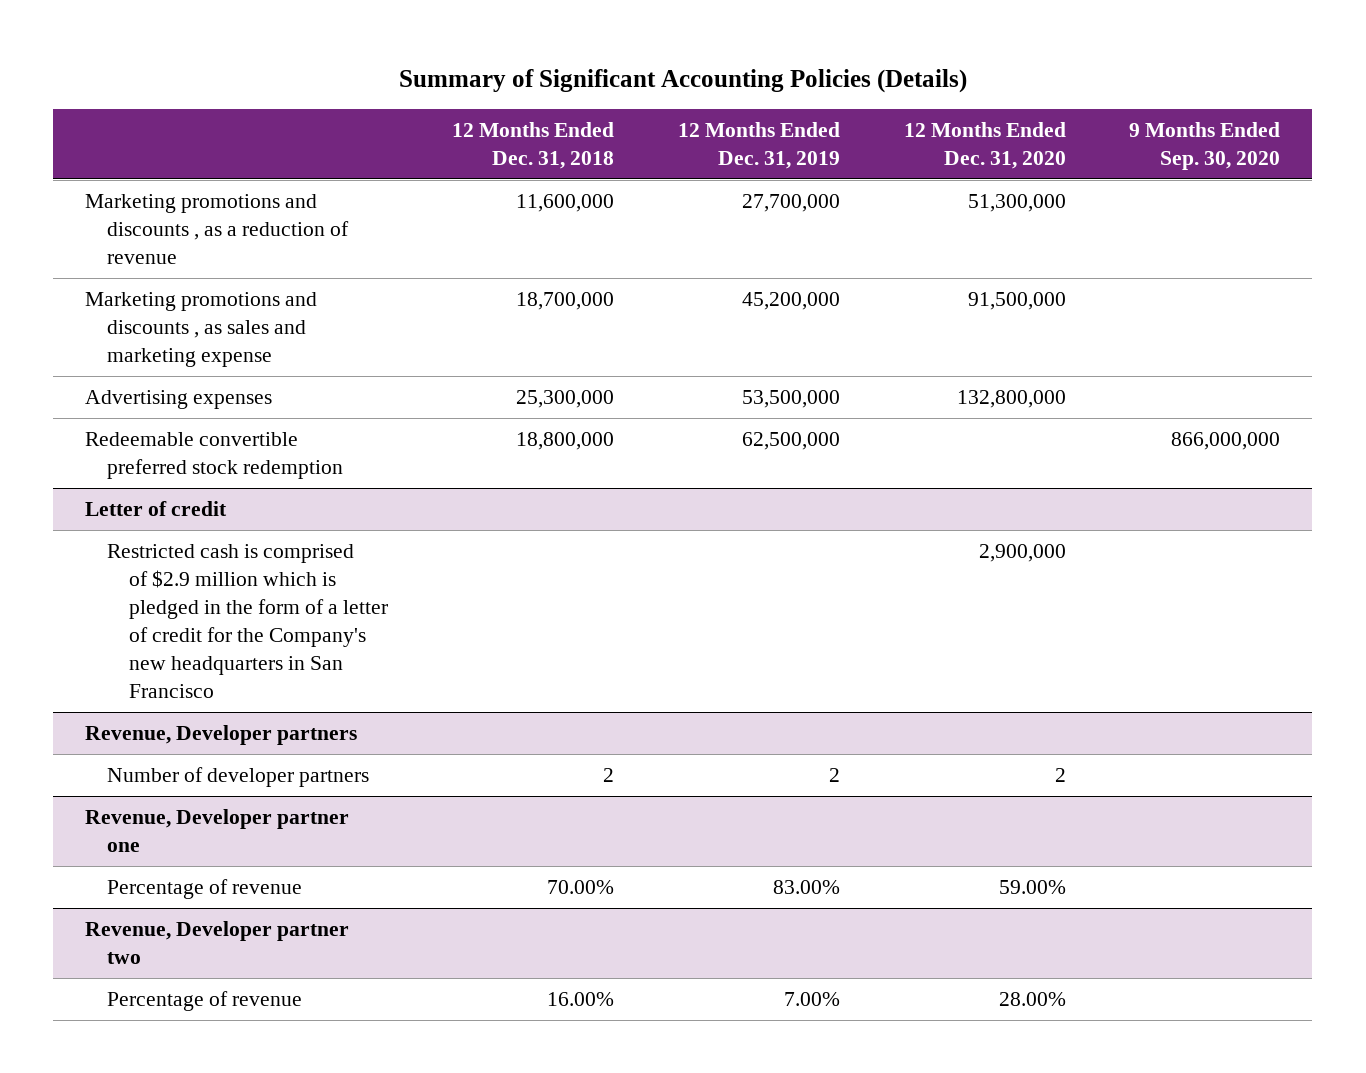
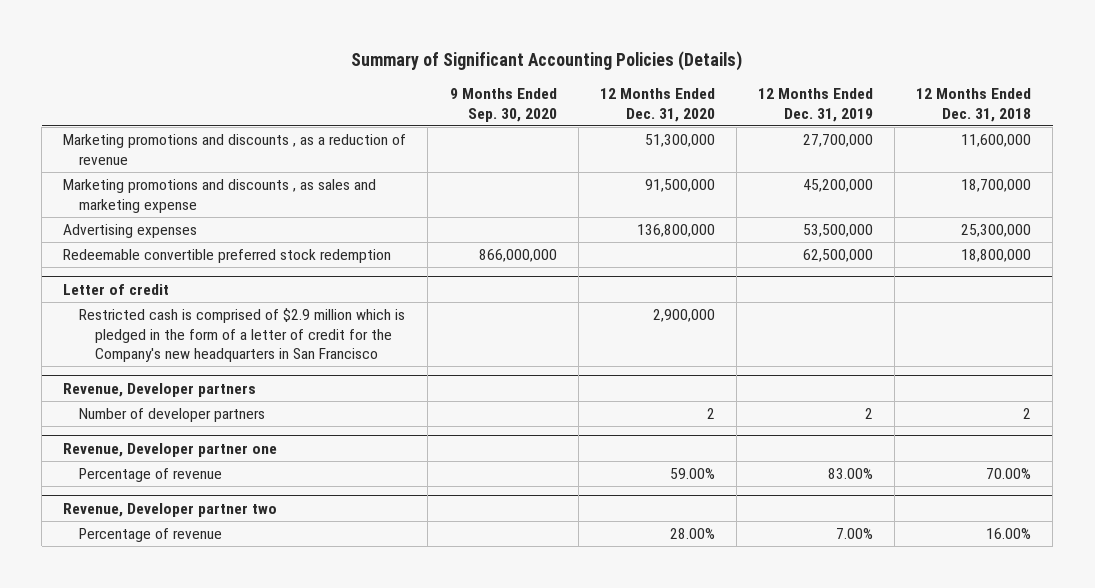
[956,390,1066,409] 132,800,000 -> [636,224,715,238] 136,800,000

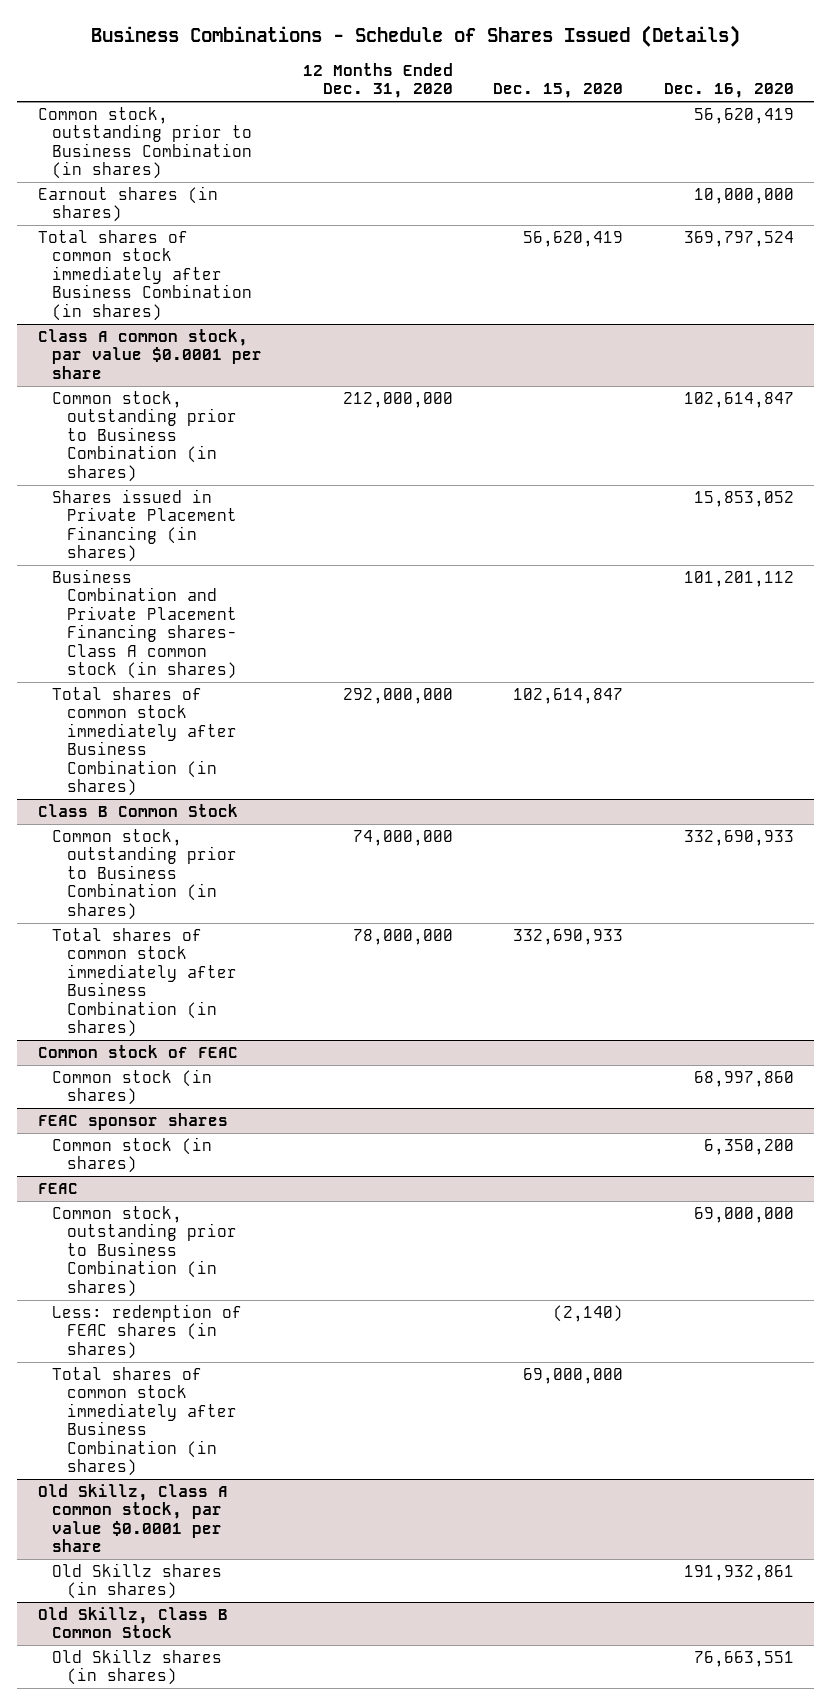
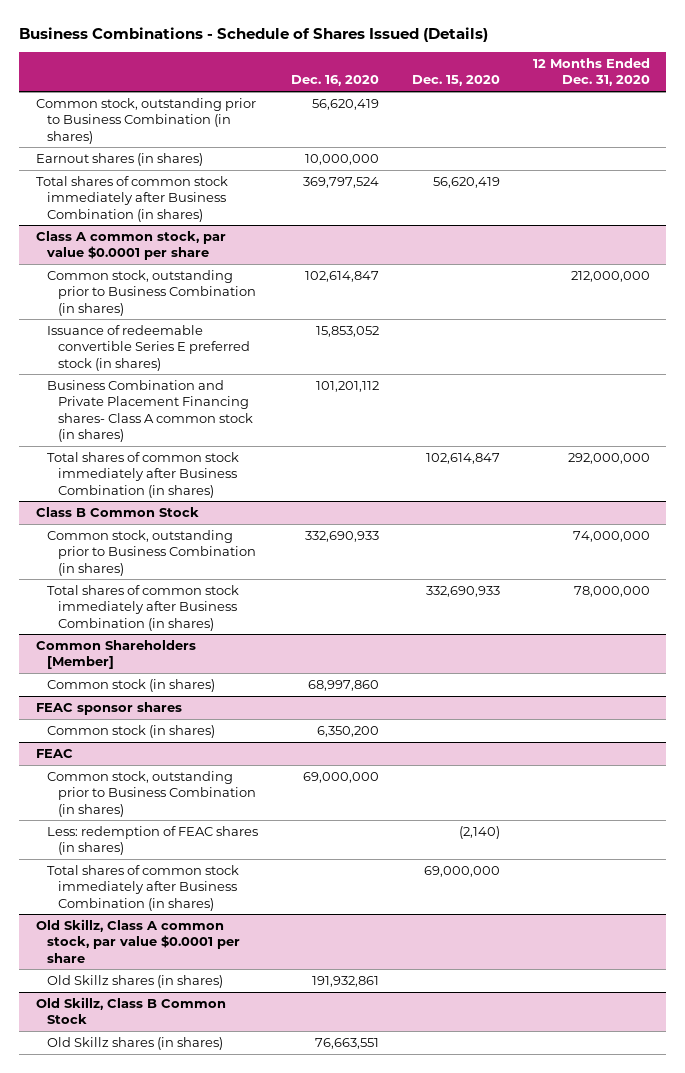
[52,488,238,563] Shares issued in Private Placement Financing (in shares) -> [46,324,251,371] Issuance of redeemable convertible Series E preferred stock (in shares)
[37,1044,238,1058] Common stock of FEAC -> [35,639,196,670] Common Shareholders [Member]

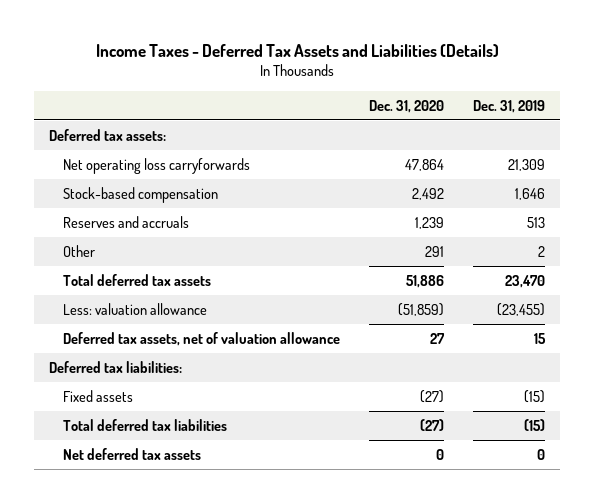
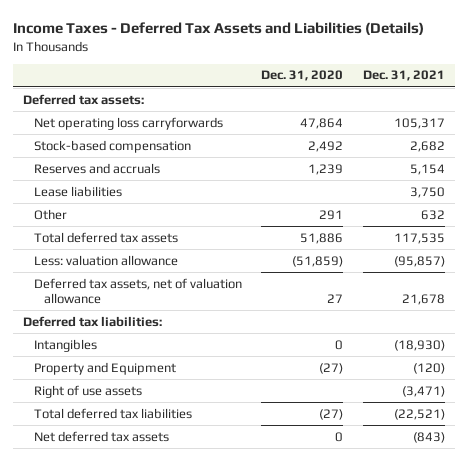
[473,99,546,113] Dec. 31, 2019 -> none
none -> [363,70,446,82] Dec. 31, 2021
none -> [33,185,122,197] Lease liabilities
none -> [33,338,97,352] Intangibles
[62,389,133,402] Fixed assets -> [33,361,176,375] Property and Equipment
none -> [33,384,142,398] Right of use assets

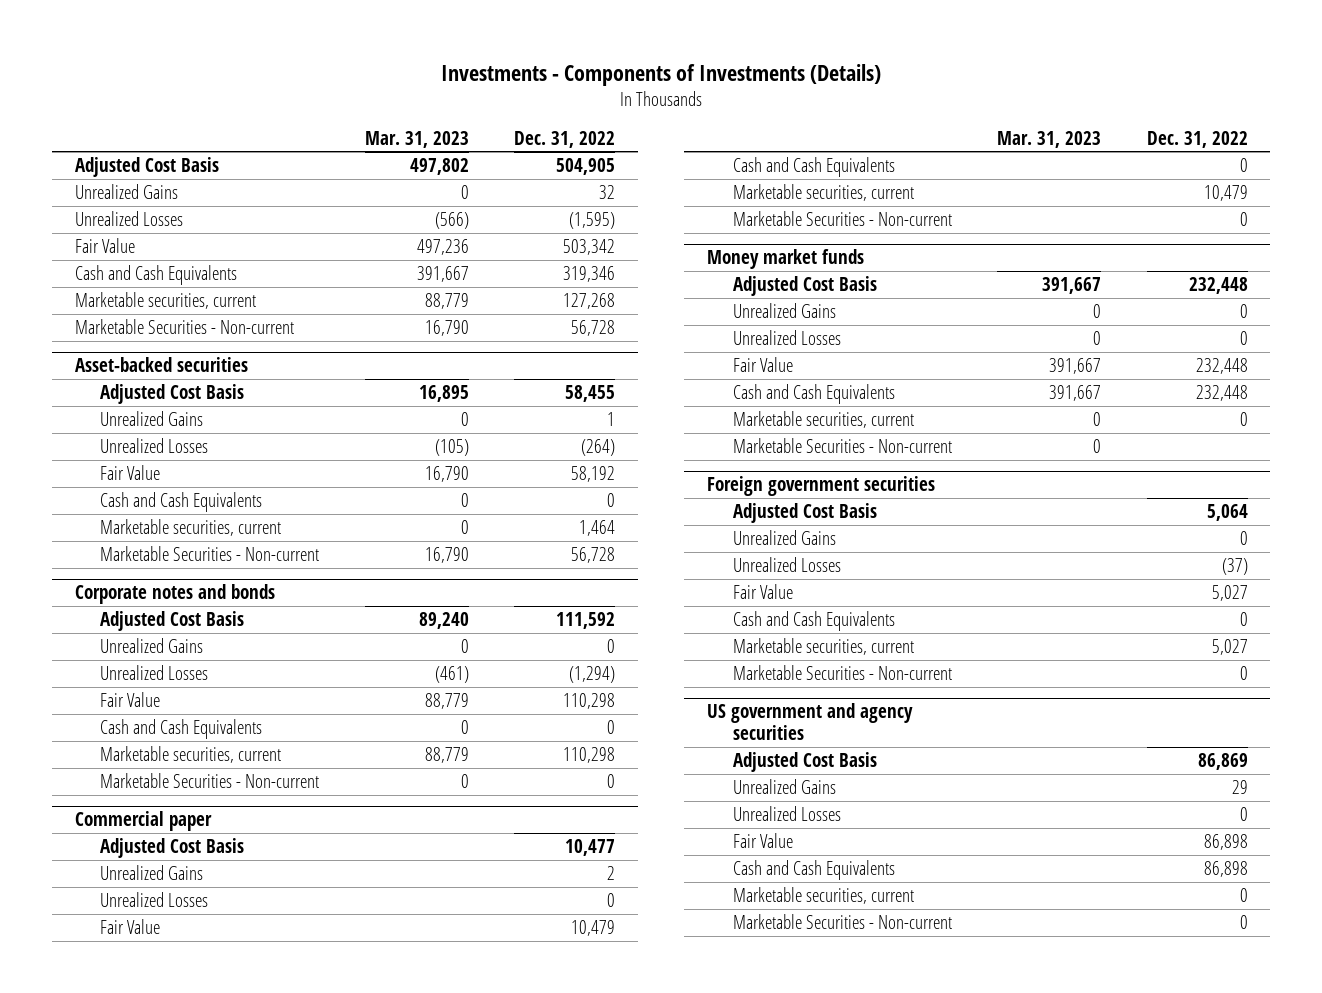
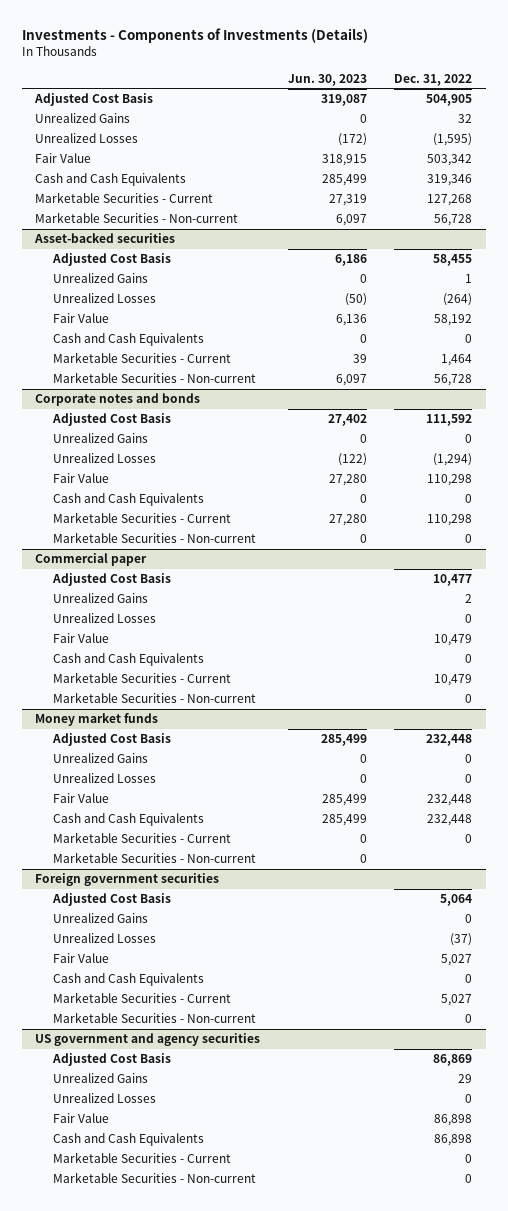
[364,130,469,148] Mar. 31, 2023 -> none
none -> [287,73,367,86] Jun. 30, 2023
[74,291,256,309] Marketable securities, current -> [35,192,214,204] Marketable Securities - Current
[100,518,282,536] Marketable securities, current -> [53,352,232,364] Marketable Securities - Current
[100,745,282,763] Marketable securities, current -> [53,512,232,524] Marketable Securities - Current
[732,183,914,201] Marketable securities, current -> [53,672,232,684] Marketable Securities - Current
[732,410,914,428] Marketable securities, current -> [53,832,232,844] Marketable Securities - Current
[732,637,914,655] Marketable securities, current -> [53,992,232,1004] Marketable Securities - Current
[732,886,914,904] Marketable securities, current -> [53,1152,232,1164] Marketable Securities - Current

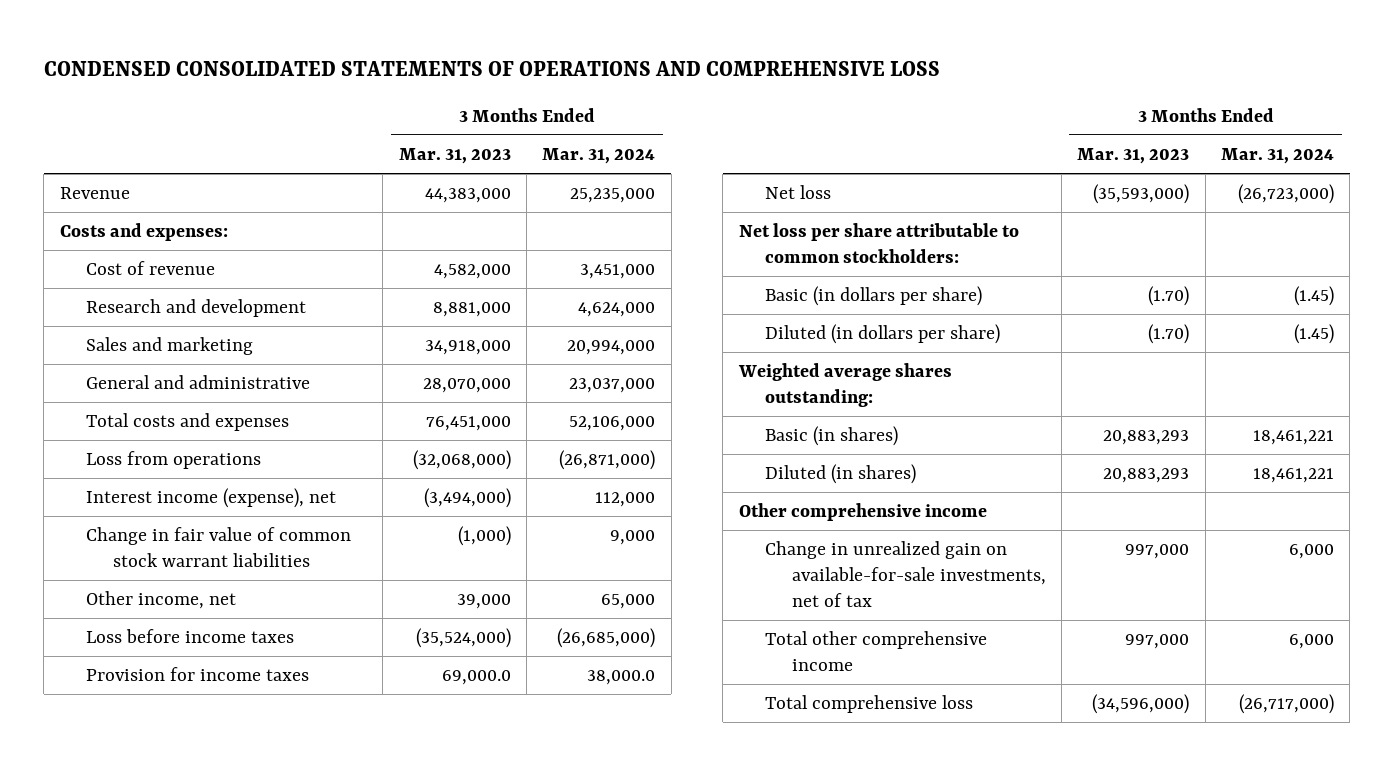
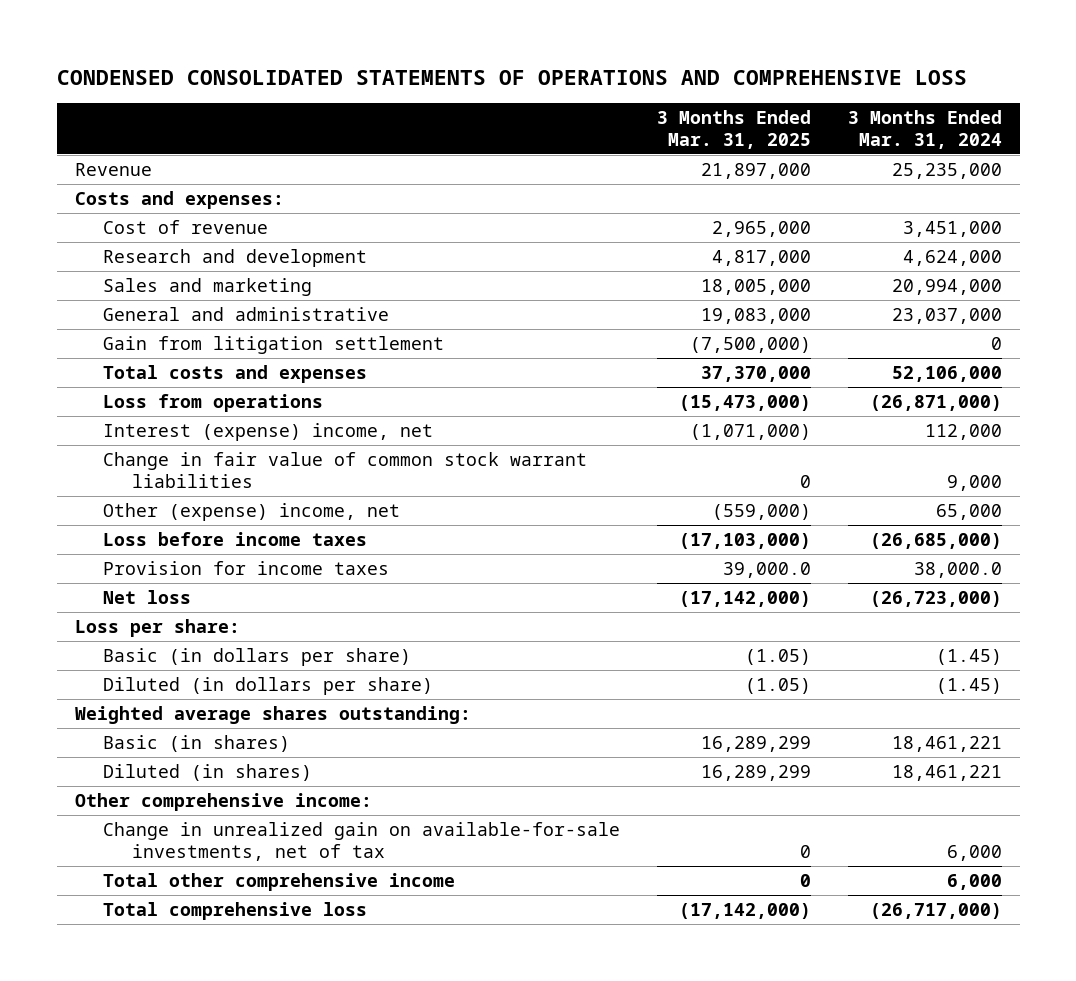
[398,147,511,164] Mar. 31, 2023 -> none
none -> [656,109,811,149] 3 Months Ended Mar. 31, 2025
none -> [103,335,445,354] Gain from litigation settlement
[86,488,337,509] Interest income (expense), net -> [103,422,434,441] Interest (expense) income, net
[86,591,237,610] Other income, net -> [103,502,401,521] Other (expense) income, net
[738,223,1019,264] Net loss per share attributable to common stockholders: -> [74,618,240,637] Loss per share:
[738,503,987,522] Other comprehensive income -> [74,792,372,811] Other comprehensive income:

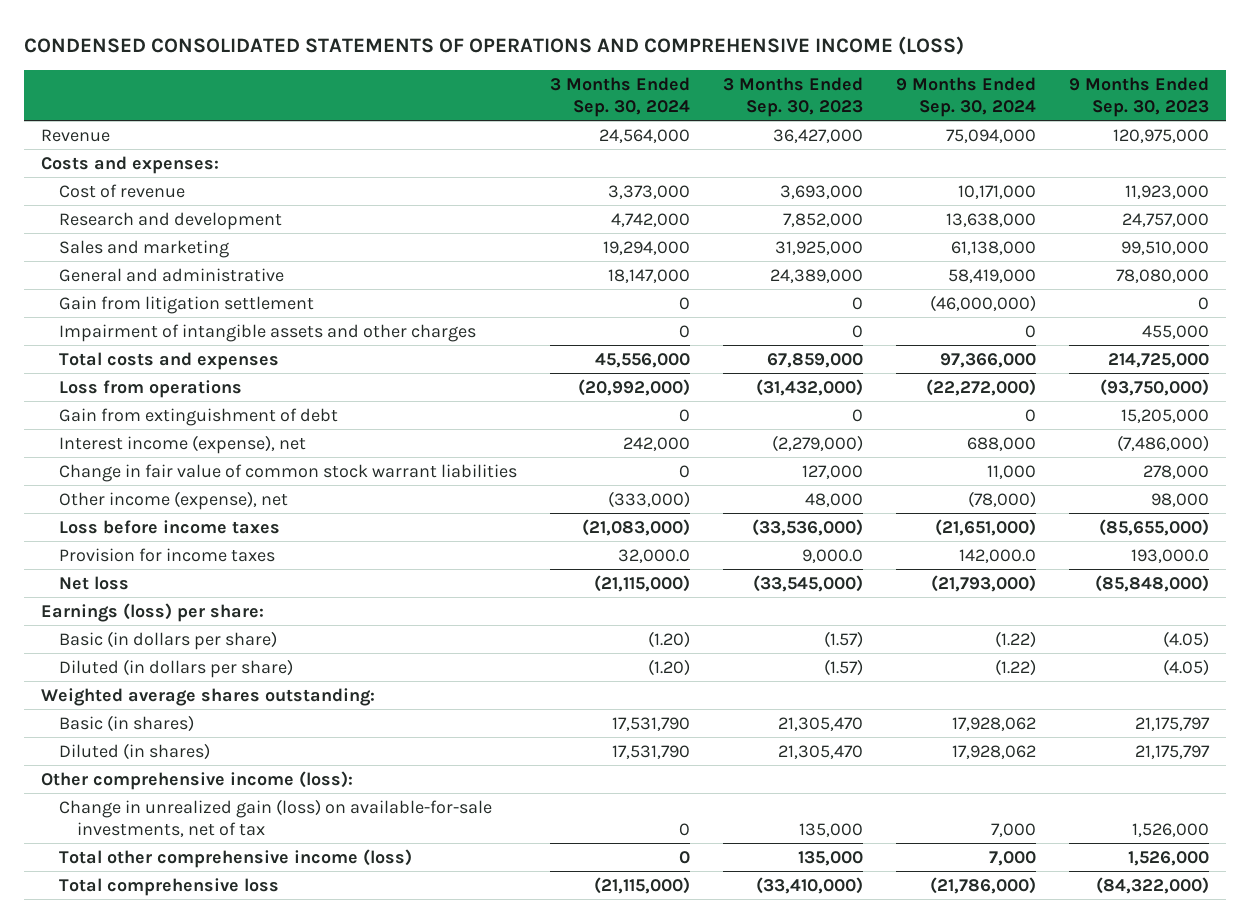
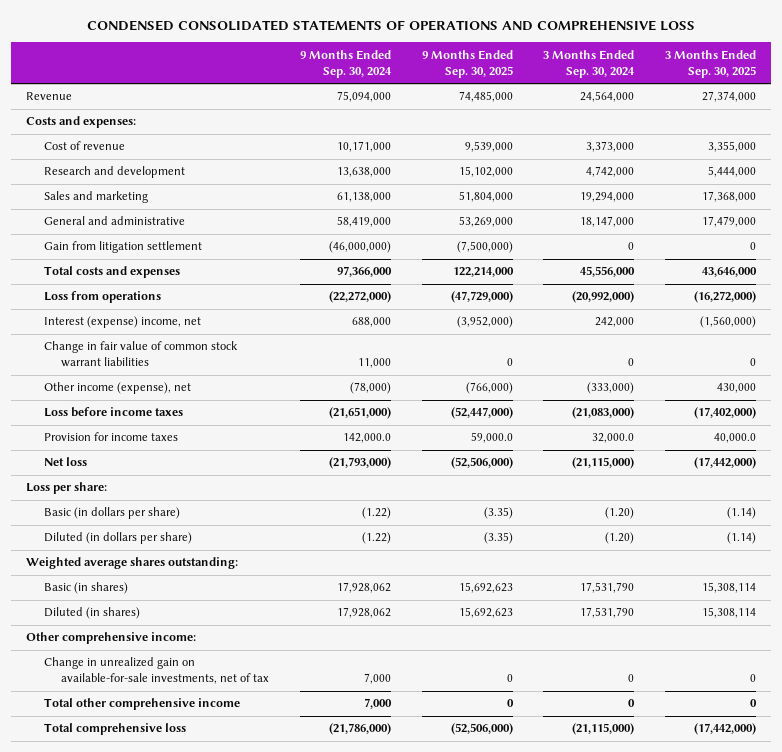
[24,36,965,56] CONDENSED CONSOLIDATED STATEMENTS OF OPERATIONS AND COMPREHENSIVE INCOME (LOSS) -> [87,20,696,32] CONDENSED CONSOLIDATED STATEMENTS OF OPERATIONS AND COMPREHENSIVE LOSS
[723,76,864,117] 3 Months Ended Sep. 30, 2023 -> none
[1069,76,1210,117] 9 Months Ended Sep. 30, 2023 -> none
none -> [421,49,513,78] 9 Months Ended Sep. 30, 2025
none -> [665,49,757,78] 3 Months Ended Sep. 30, 2025
[58,323,476,342] Impairment of intangible assets and other charges -> none
[58,407,338,426] Gain from extinguishment of debt -> none
[58,434,306,454] Interest income (expense), net -> [43,316,201,329] Interest (expense) income, net
[40,602,264,622] Earnings (loss) per share: -> [26,482,108,495] Loss per share:
[40,770,353,790] Other comprehensive income (loss): -> [26,632,197,645] Other comprehensive income:
[58,798,492,837] Change in unrealized gain (loss) on available-for-sale investments, net of tax -> [43,657,270,685] Change in unrealized gain on available-for-sale investments, net of tax
[58,848,412,868] Total other comprehensive income (loss) -> [43,698,240,711] Total other comprehensive income

